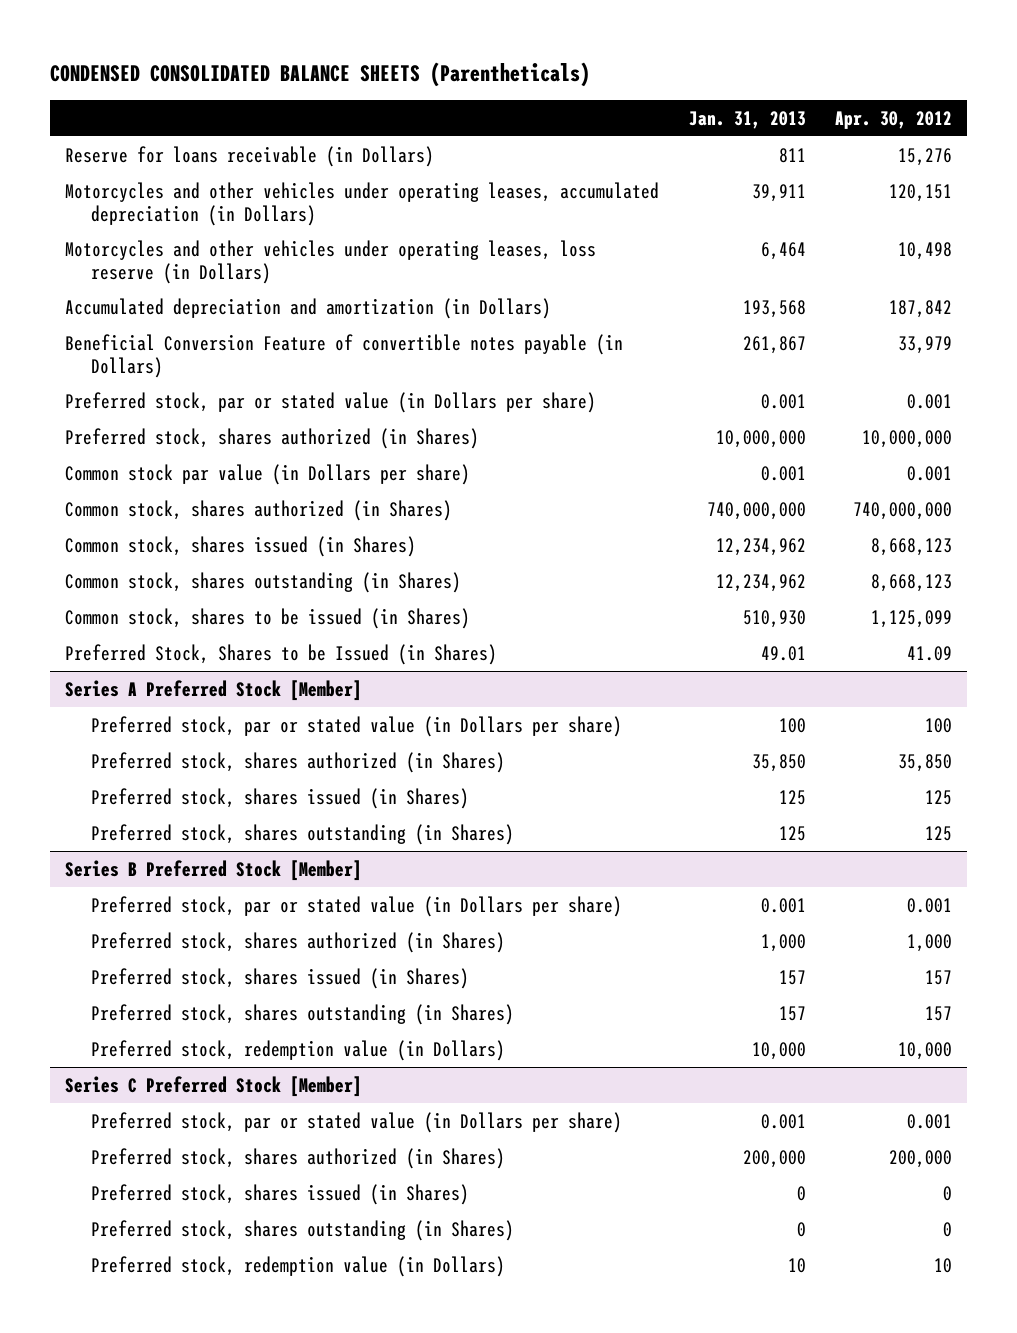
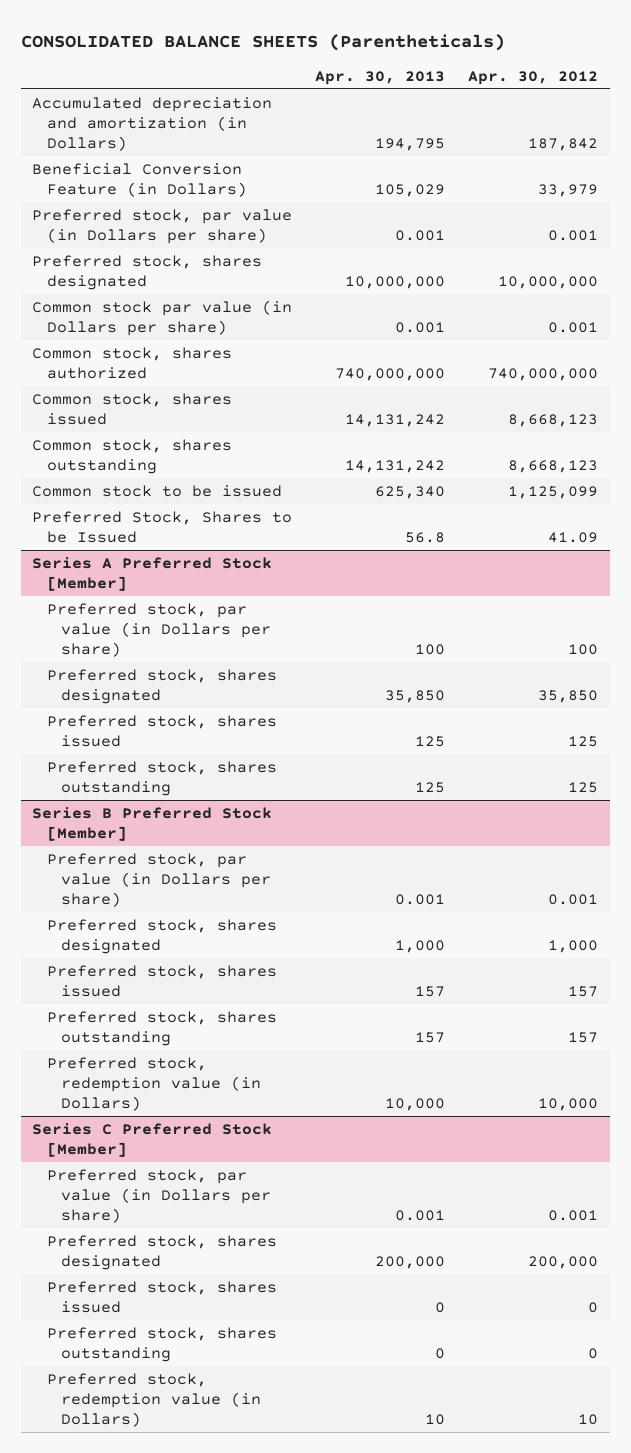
[50,61,591,87] CONDENSED CONSOLIDATED BALANCE SHEETS (Parentheticals) -> [20,33,505,51] CONSOLIDATED BALANCE SHEETS (Parentheticals)
[688,110,806,129] Jan. 31, 2013 -> none
none -> [315,70,446,85] Apr. 30, 2013
[65,145,435,167] Reserve for loans receivable (in Dollars) -> none
[65,181,660,226] Motorcycles and other vehicles under operating leases, accumulated depreciation (in Dollars) -> none
[65,239,597,284] Motorcycles and other vehicles under operating leases, loss reserve (in Dollars) -> none
[65,333,624,378] Beneficial Conversion Feature of convertible notes payable (in Dollars) -> [32,162,247,197] Beneficial Conversion Feature (in Dollars)
[65,391,597,413] Preferred stock, par or stated value (in Dollars per share) -> [32,208,293,244] Preferred stock, par value (in Dollars per share)
[65,427,480,449] Preferred stock, shares authorized (in Shares) -> [32,254,263,290] Preferred stock, shares designated
[65,499,453,521] Common stock, shares authorized (in Shares) -> [32,346,233,379] Common stock, shares authorized
[65,535,417,557] Common stock, shares issued (in Shares) -> [32,392,233,425] Common stock, shares issued
[65,571,462,593] Common stock, shares outstanding (in Shares) -> [32,438,233,474] Common stock, shares outstanding
[65,607,471,629] Common stock, shares to be issued (in Shares) -> [32,484,283,497] Common stock to be issued
[65,643,498,665] Preferred Stock, Shares to be Issued (in Shares) -> [32,510,293,543] Preferred Stock, Shares to be Issued
[91,715,623,737] Preferred stock, par or stated value (in Dollars per share) -> [46,602,271,658] Preferred stock, par value (in Dollars per share)
[91,751,506,773] Preferred stock, shares authorized (in Shares) -> [46,668,277,704] Preferred stock, shares designated
[91,787,470,809] Preferred stock, shares issued (in Shares) -> [46,714,277,747] Preferred stock, shares issued
[91,823,515,845] Preferred stock, shares outstanding (in Shares) -> [46,760,277,796] Preferred stock, shares outstanding
[91,895,623,917] Preferred stock, par or stated value (in Dollars per share) -> [46,852,271,908] Preferred stock, par value (in Dollars per share)
[91,931,506,953] Preferred stock, shares authorized (in Shares) -> [46,918,277,954] Preferred stock, shares designated
[91,967,470,989] Preferred stock, shares issued (in Shares) -> [46,964,277,997] Preferred stock, shares issued
[91,1003,515,1025] Preferred stock, shares outstanding (in Shares) -> [46,1010,277,1046] Preferred stock, shares outstanding
[91,1111,623,1133] Preferred stock, par or stated value (in Dollars per share) -> [46,1168,271,1224] Preferred stock, par value (in Dollars per share)
[91,1147,506,1169] Preferred stock, shares authorized (in Shares) -> [46,1234,277,1270] Preferred stock, shares designated
[91,1183,470,1205] Preferred stock, shares issued (in Shares) -> [46,1280,277,1313] Preferred stock, shares issued
[91,1219,515,1241] Preferred stock, shares outstanding (in Shares) -> [46,1326,277,1362] Preferred stock, shares outstanding

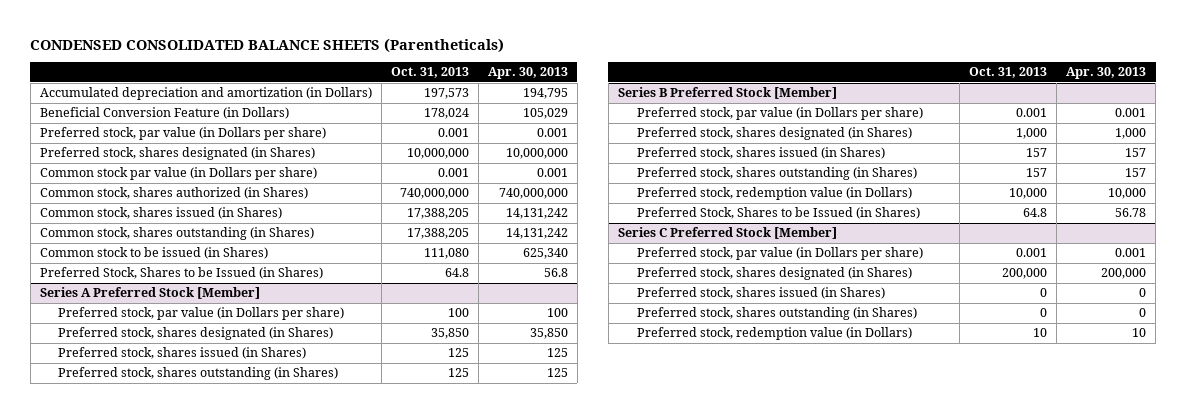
[20,33,505,51] CONSOLIDATED BALANCE SHEETS (Parentheticals) -> [30,37,505,53] CONDENSED CONSOLIDATED BALANCE SHEETS (Parentheticals)
[468,70,599,85] Apr. 30, 2012 -> none
none -> [390,67,469,79] Oct. 31, 2013
[32,254,263,290] Preferred stock, shares designated -> [39,147,315,161] Preferred stock, shares designated (in Shares)
[32,346,233,379] Common stock, shares authorized -> [39,187,308,200] Common stock, shares authorized (in Shares)
[32,392,233,425] Common stock, shares issued -> [39,207,282,220] Common stock, shares issued (in Shares)
[32,438,233,474] Common stock, shares outstanding -> [39,227,314,241] Common stock, shares outstanding (in Shares)
[32,484,283,497] Common stock to be issued -> [39,247,268,260] Common stock to be issued (in Shares)
[32,510,293,543] Preferred Stock, Shares to be Issued -> [39,267,323,280] Preferred Stock, Shares to be Issued (in Shares)
[46,668,277,704] Preferred stock, shares designated -> [58,327,334,341] Preferred stock, shares designated (in Shares)
[46,714,277,747] Preferred stock, shares issued -> [58,347,307,360] Preferred stock, shares issued (in Shares)
[46,760,277,796] Preferred stock, shares outstanding -> [58,367,339,381] Preferred stock, shares outstanding (in Shares)
[46,918,277,954] Preferred stock, shares designated -> [636,127,912,141] Preferred stock, shares designated (in Shares)
[46,964,277,997] Preferred stock, shares issued -> [636,147,885,160] Preferred stock, shares issued (in Shares)
[46,1010,277,1046] Preferred stock, shares outstanding -> [636,167,917,181] Preferred stock, shares outstanding (in Shares)
none -> [636,207,920,220] Preferred Stock, Shares to be Issued (in Shares)
[46,1234,277,1270] Preferred stock, shares designated -> [636,267,912,281] Preferred stock, shares designated (in Shares)
[46,1280,277,1313] Preferred stock, shares issued -> [636,287,885,300] Preferred stock, shares issued (in Shares)
[46,1326,277,1362] Preferred stock, shares outstanding -> [636,307,917,321] Preferred stock, shares outstanding (in Shares)

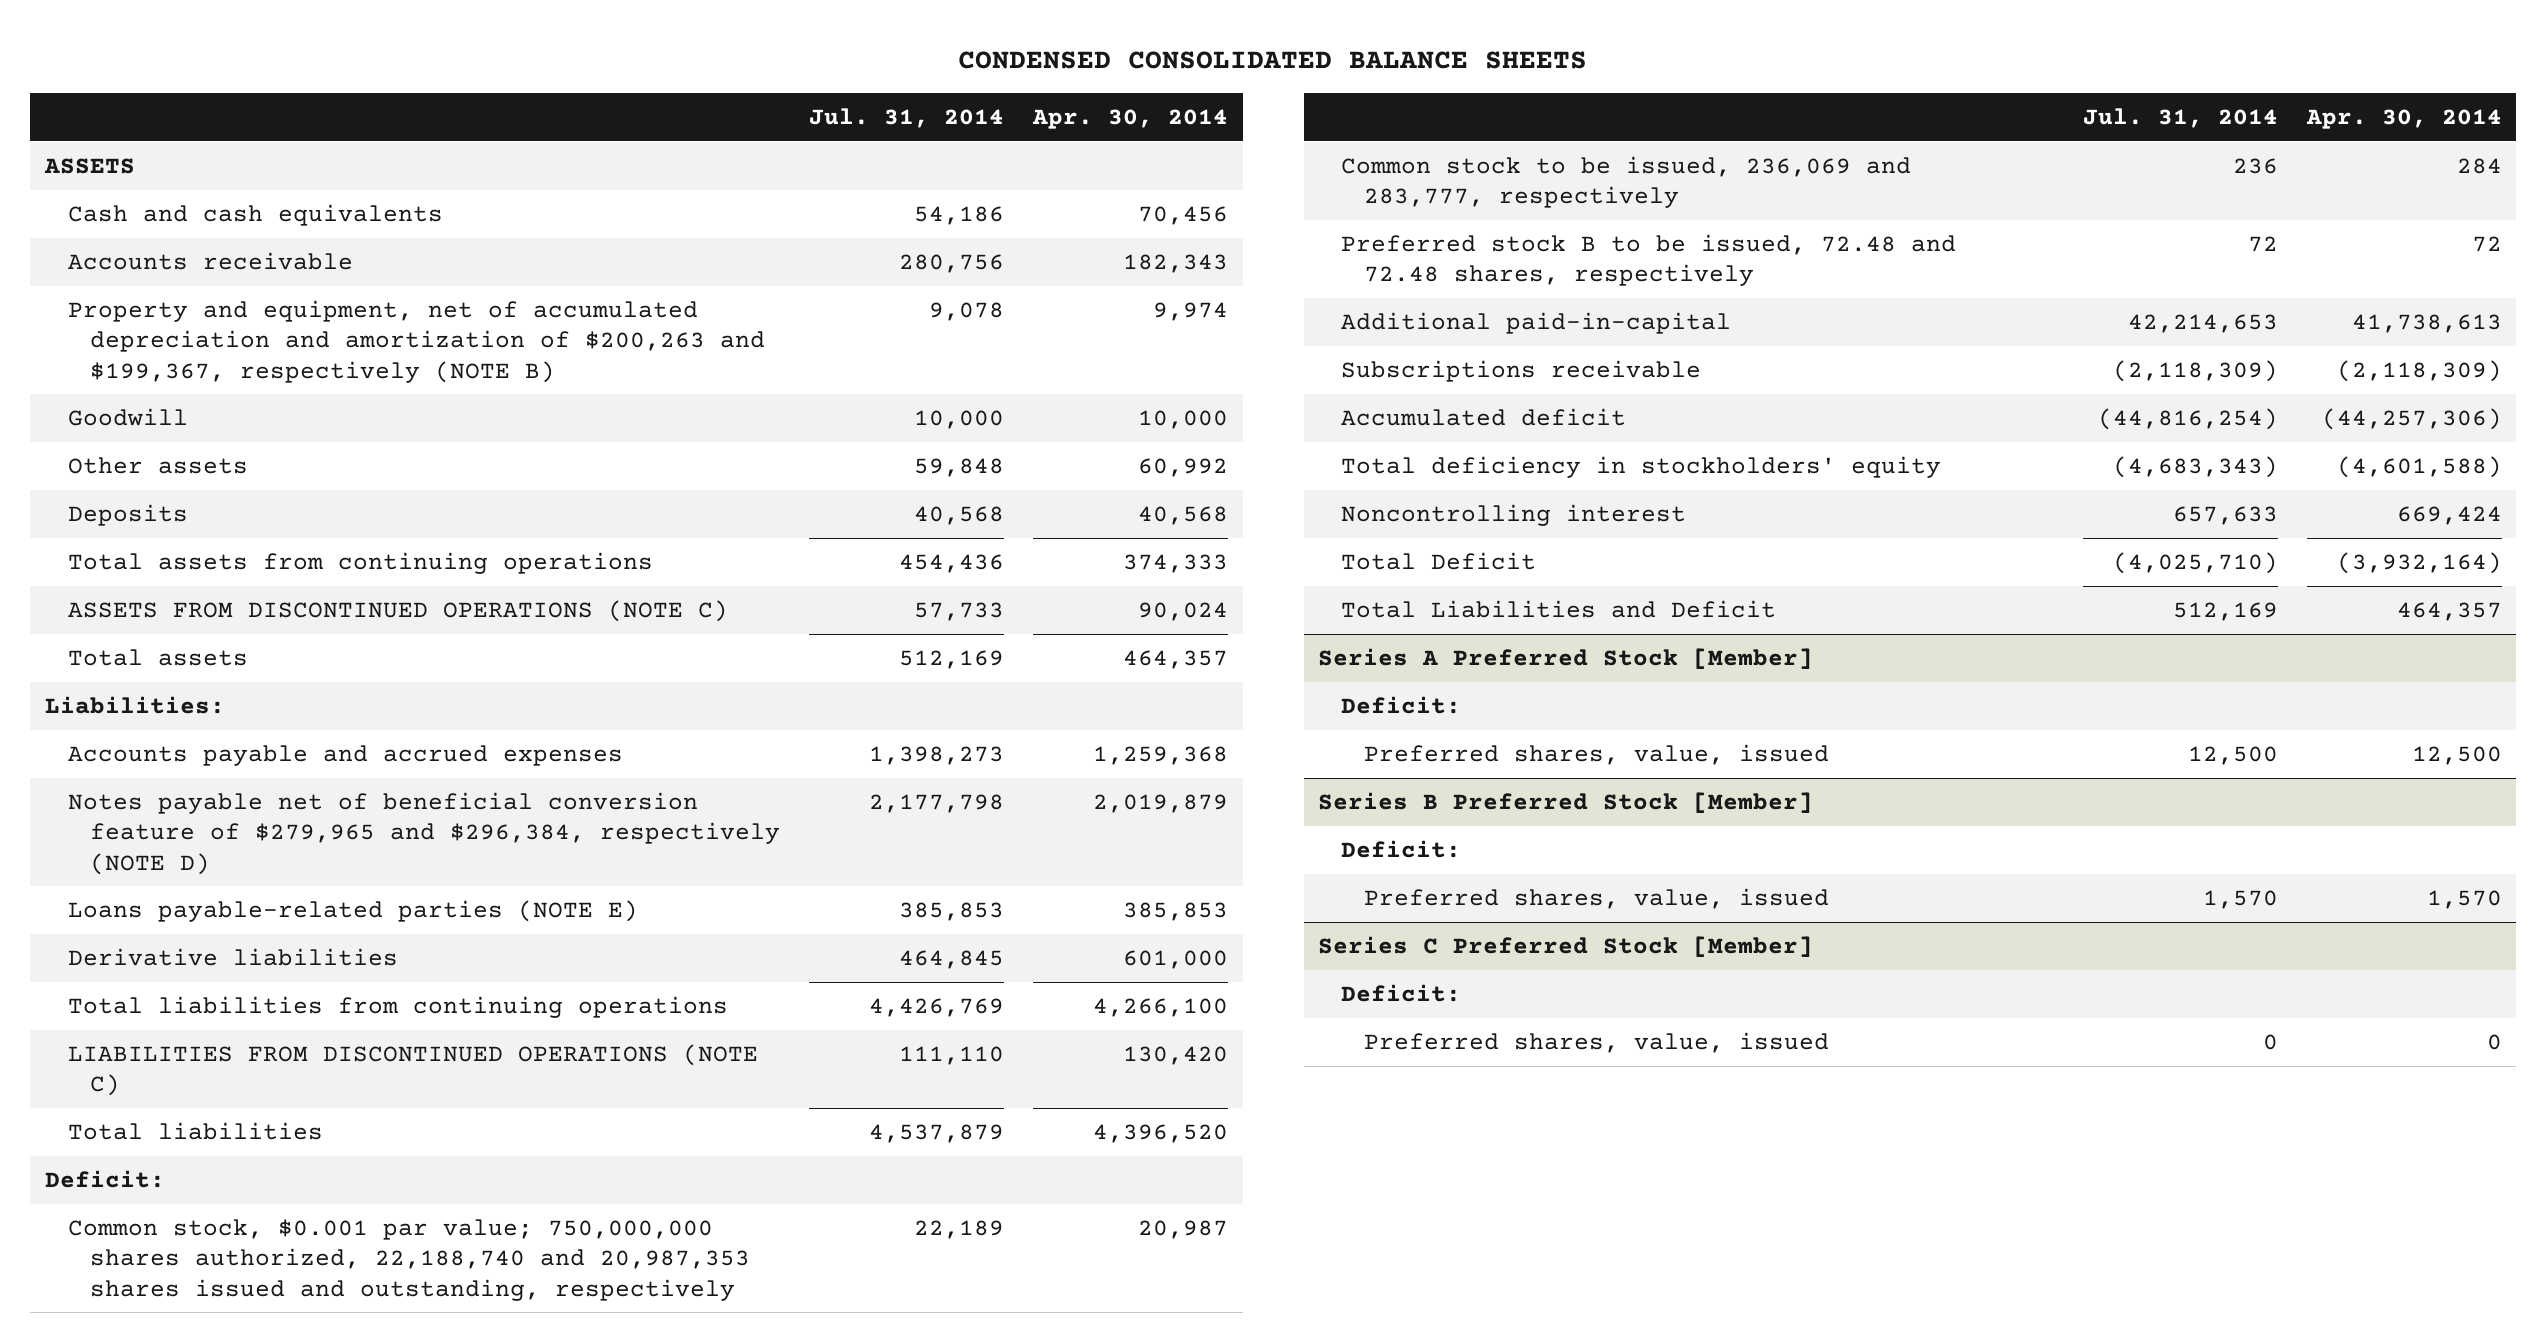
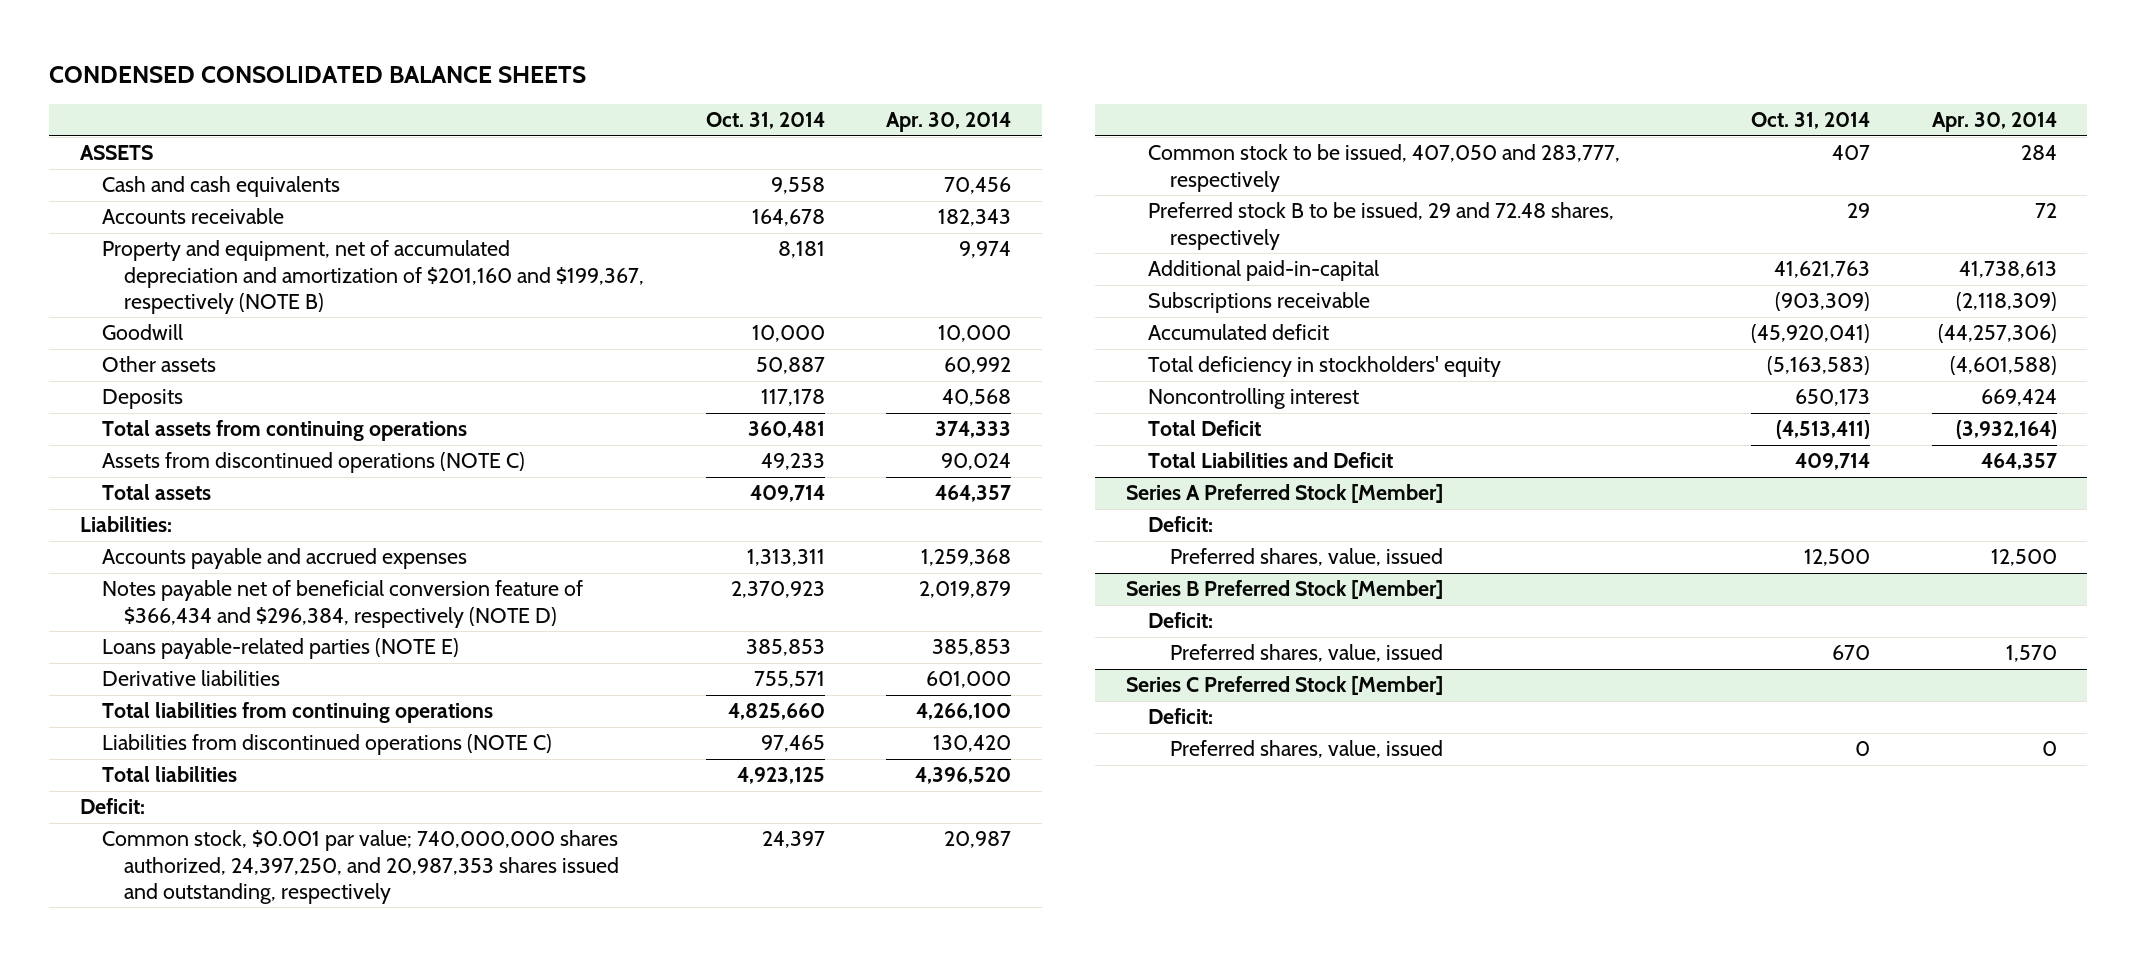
[809,107,1005,128] Jul. 31, 2014 -> none
none -> [705,112,825,130] Oct. 31, 2014
[67,300,766,383] Property and equipment, net of accumulated depreciation and amortization of $200,263 and $199,367, respectively (NOTE B) -> [102,240,645,314] Property and equipment, net of accumulated depreciation and amortization of $201,160 and $199,367, respectively (NOTE B)
[67,600,728,623] ASSETS FROM DISCONTINUED OPERATIONS (NOTE C) -> [102,452,526,474] Assets from discontinued operations (NOTE C)
[67,792,781,875] Notes payable net of beneficial conversion feature of $279,965 and $296,384, respectively (NOTE D) -> [102,580,584,628] Notes payable net of beneficial conversion feature of $366,434 and $296,384, respectively (NOTE D)
[67,1044,758,1097] LIABILITIES FROM DISCONTINUED OPERATIONS (NOTE C) -> [102,734,553,756] Liabilities from discontinued operations (NOTE C)
[67,1219,751,1301] Common stock, $0.001 par value; 750,000,000 shares authorized, 22,188,740 and 20,987,353 shares issued and outstanding, respectively -> [102,830,620,904] Common stock, $0.001 par value; 740,000,000 shares authorized, 24,397,250, and 20,987,353 shares issued and outstanding, respectively
[1340,156,1911,209] Common stock to be issued, 236,069 and 283,777, respectively -> [1147,144,1620,192] Common stock to be issued, 407,050 and 283,777, respectively
[1340,234,1956,287] Preferred stock B to be issued, 72.48 and 72.48 shares, respectively -> [1147,202,1614,250] Preferred stock B to be issued, 29 and 72.48 shares, respectively

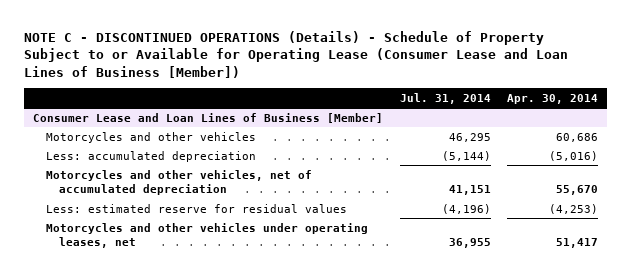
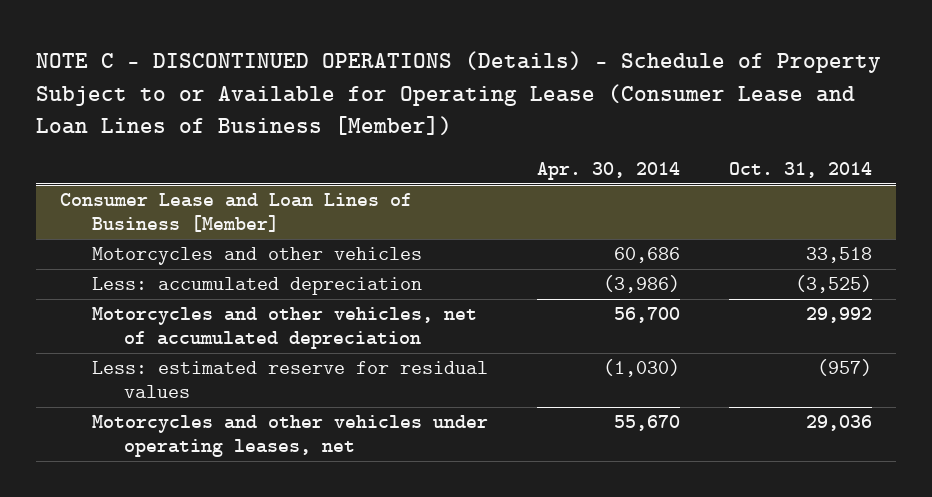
[399,92,491,104] Jul. 31, 2014 -> none
none -> [728,162,872,179] Oct. 31, 2014
[549,150,599,161] (5,016) -> [602,275,680,294] (3,986)
[556,185,599,196] 55,670 -> [613,307,680,324] 56,700
[549,203,599,214] (4,253) -> [602,359,680,378] (1,030)
[556,238,599,249] 51,417 -> [613,415,680,432] 55,670

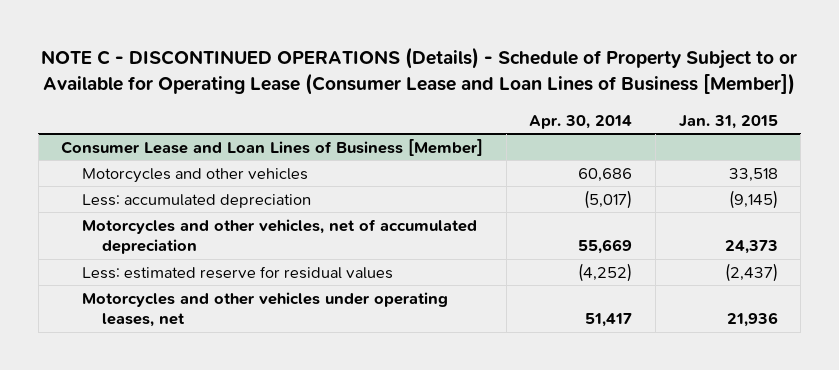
[728,162,872,179] Oct. 31, 2014 -> none
none -> [678,114,778,129] Jan. 31, 2015
[602,275,680,294] (3,986) -> [584,189,633,209] (5,017)
[613,307,680,324] 56,700 -> [578,239,633,255] 55,669
[602,359,680,378] (1,030) -> [578,262,633,282] (4,252)
[613,415,680,432] 55,670 -> [585,313,633,328] 51,417

